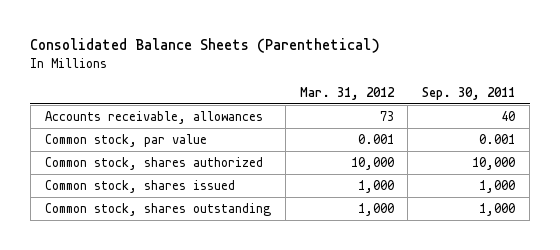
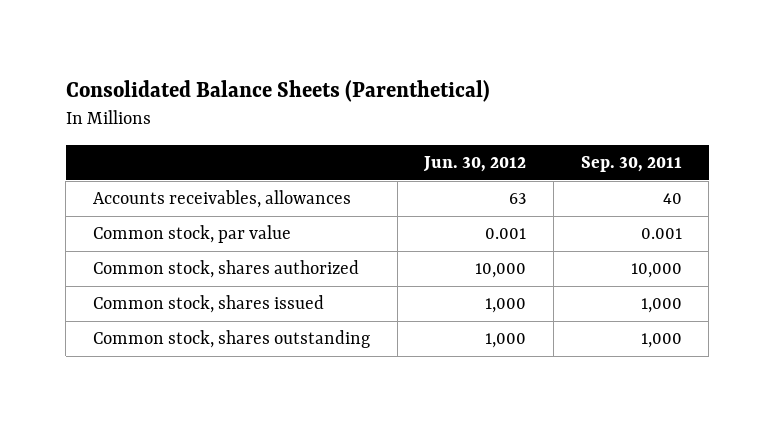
[299,86,395,100] Mar. 31, 2012 -> none
none -> [423,155,527,172] Jun. 30, 2012
[44,110,263,124] Accounts receivable, allowances -> [92,190,351,209] Accounts receivables, allowances

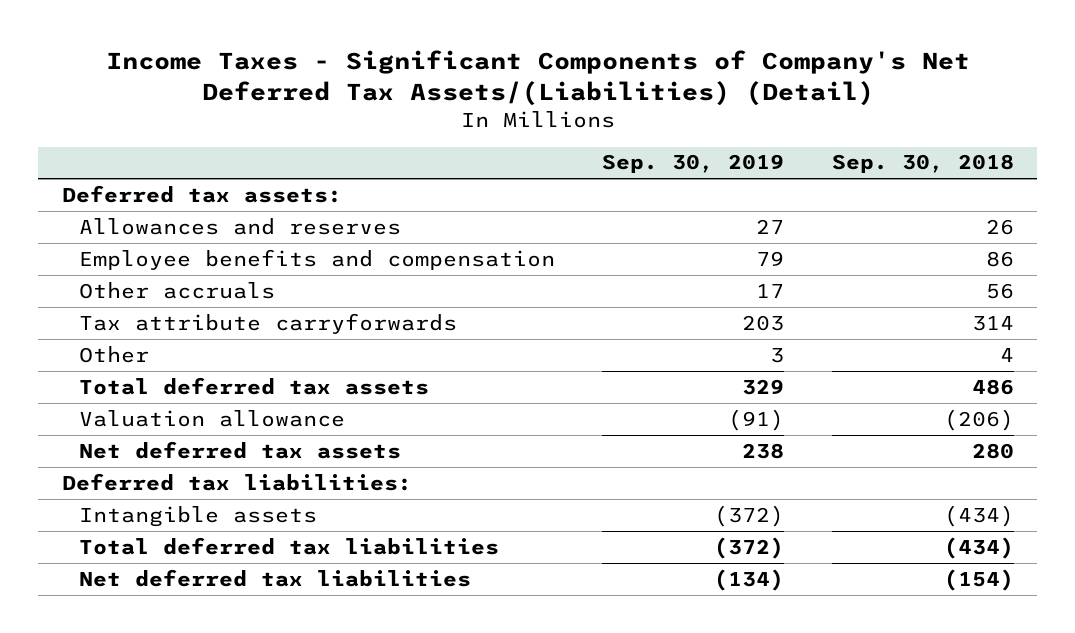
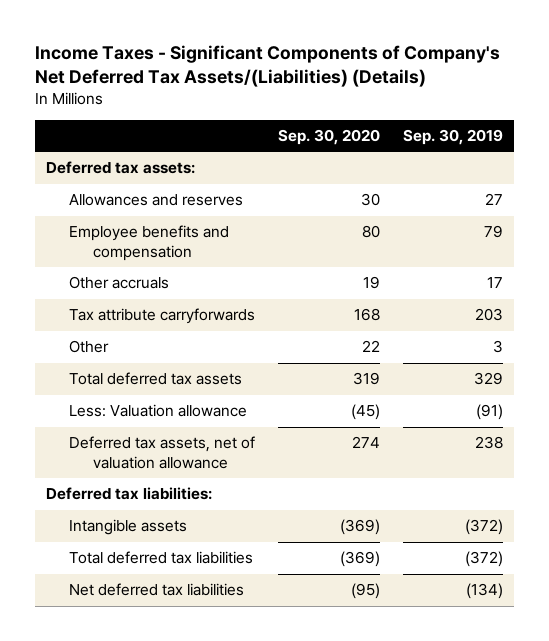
[105,49,970,106] Income Taxes - Significant Components of Company's Net Deferred Tax Assets/(Liabilities) (Detail) -> [34,44,500,88] Income Taxes - Significant Components of Company's Net Deferred Tax Assets/(Liabilities) (Details)
[831,154,1014,174] Sep. 30, 2018 -> none
none -> [278,128,381,145] Sep. 30, 2020
[78,409,345,427] Valuation allowance -> [69,404,248,418] Less: Valuation allowance
[78,440,401,459] Net deferred tax assets -> [69,436,256,469] Deferred tax assets, net of valuation allowance

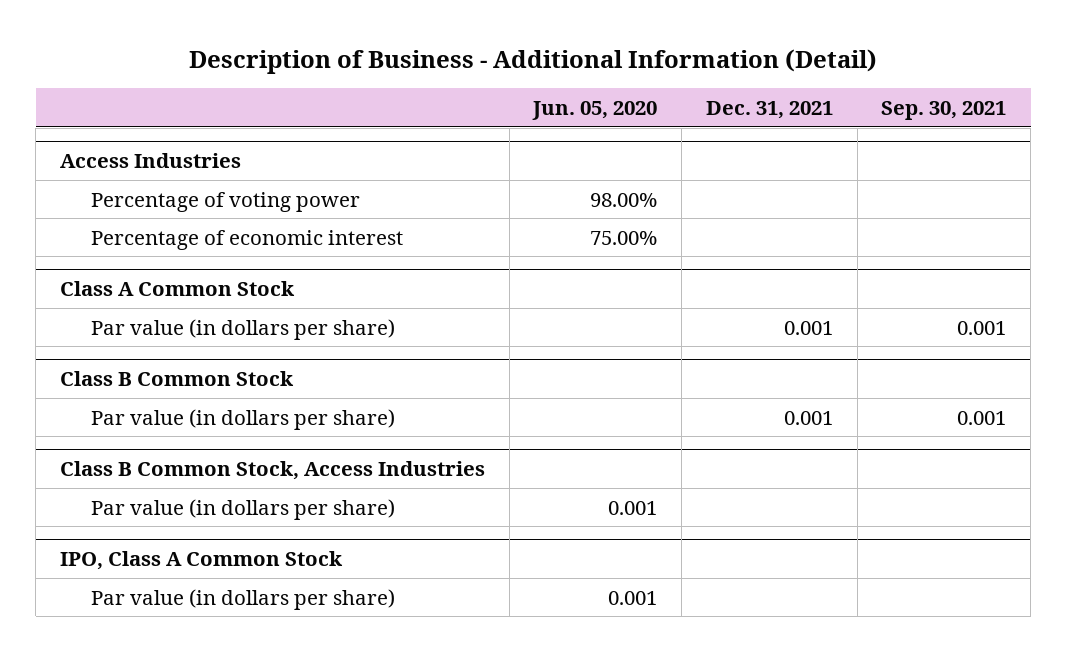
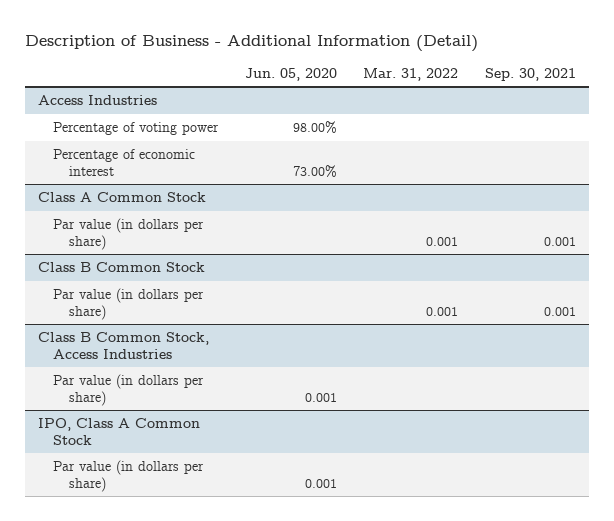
[705,100,833,119] Dec. 31, 2021 -> none
none -> [363,67,459,81] Mar. 31, 2022
[590,230,658,245] 75.00% -> [292,164,337,178] 73.00%

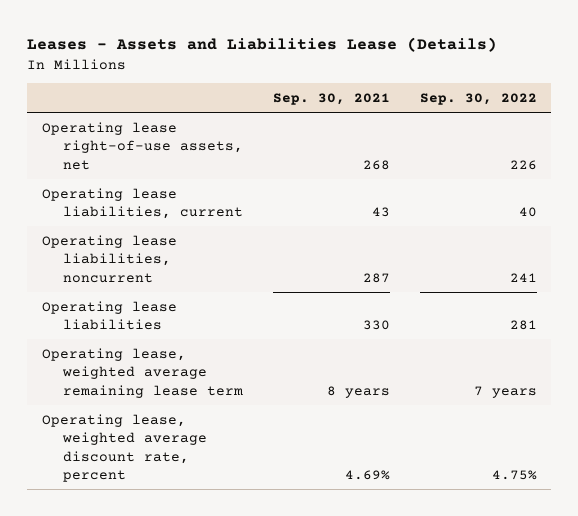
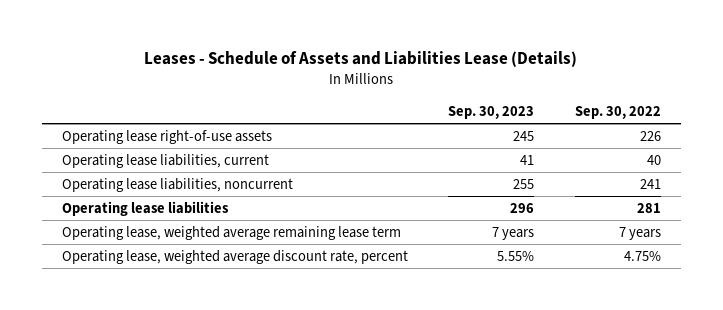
[26,37,497,53] Leases - Assets and Liabilities Lease (Details) -> [144,51,578,68] Leases - Schedule of Assets and Liabilities Lease (Details)
[272,92,390,105] Sep. 30, 2021 -> none
none -> [448,105,535,119] Sep. 30, 2023
[41,121,243,170] Operating lease right-of-use assets, net -> [61,129,272,144] Operating lease right-of-use assets

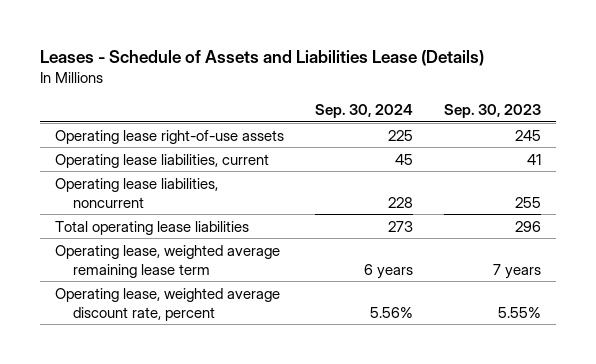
[574,105,661,119] Sep. 30, 2022 -> none
none -> [315,103,414,118] Sep. 30, 2024
[61,200,229,216] Operating lease liabilities -> [55,220,250,235] Total operating lease liabilities

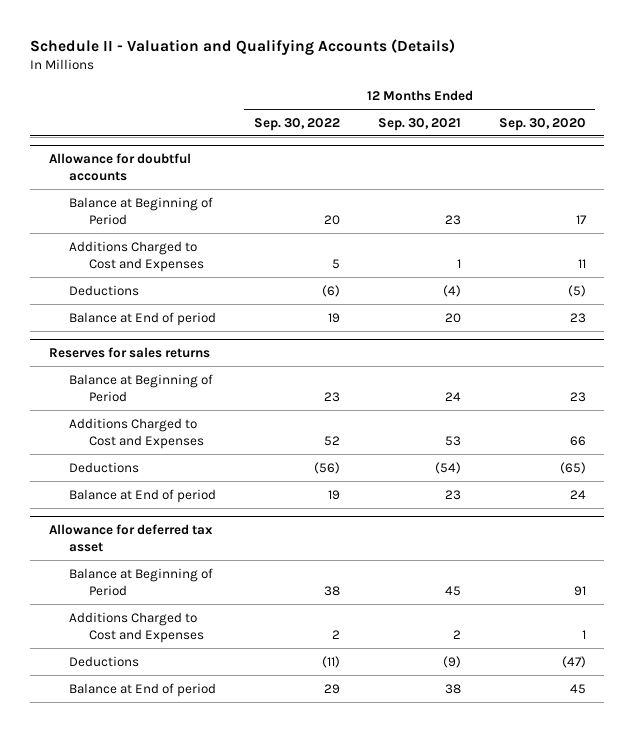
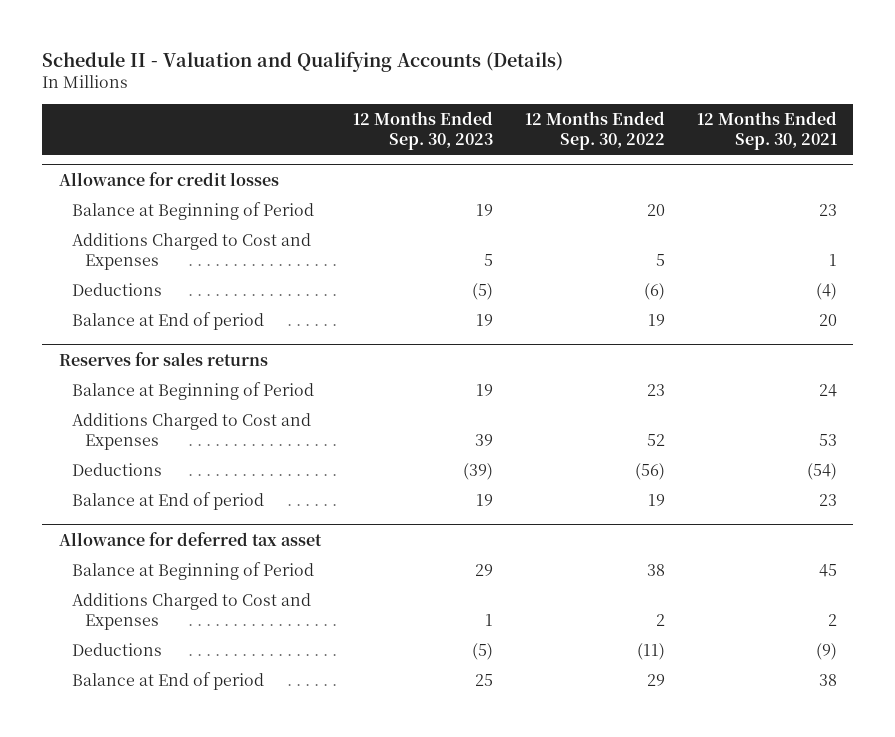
[498,117,586,131] Sep. 30, 2020 -> none
none -> [352,110,493,150] 12 Months Ended Sep. 30, 2023
[48,153,191,182] Allowance for doubtful accounts -> [58,171,279,186] Allowance for credit losses

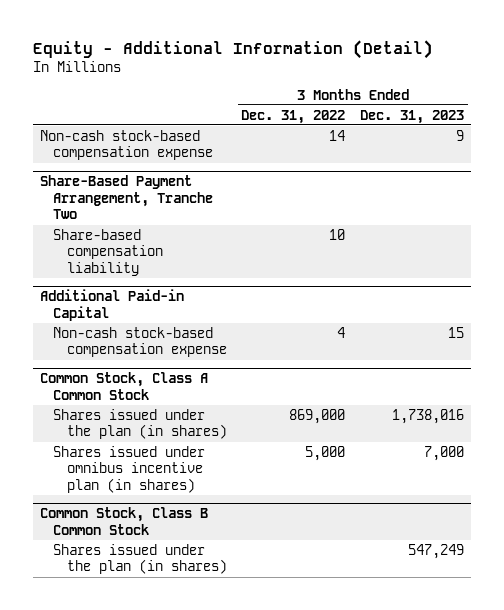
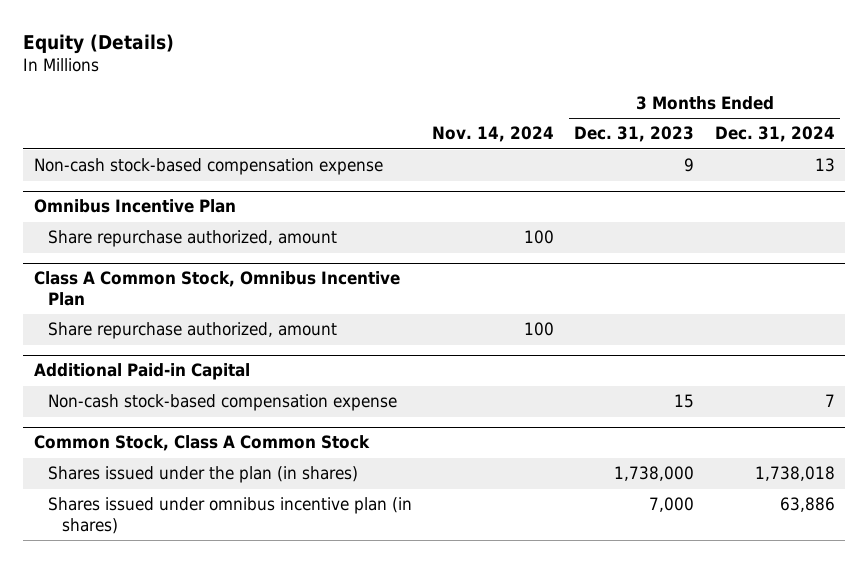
[32,39,433,59] Equity - Additional Information (Detail) -> [23,33,175,54] Equity (Details)
[241,109,346,124] Dec. 31, 2022 -> none
none -> [432,126,555,143] Nov. 14, 2024
none -> [714,126,835,143] Dec. 31, 2024
[40,174,214,220] Share-Based Payment Arrangement, Tranche Two -> none
[53,228,163,276] Share-based compensation liability -> none
none -> [33,199,236,214] Omnibus Incentive Plan
none -> [47,230,337,248] Share repurchase authorized, amount
none -> [33,271,400,306] Class A Common Stock, Omnibus Incentive Plan
none -> [47,322,337,340] Share repurchase authorized, amount
[391,408,464,424] 1,738,016 -> [614,466,695,482] 1,738,000
[40,506,209,535] Common Stock, Class B Common Stock -> none
[53,543,227,575] Shares issued under the plan (in shares) -> none

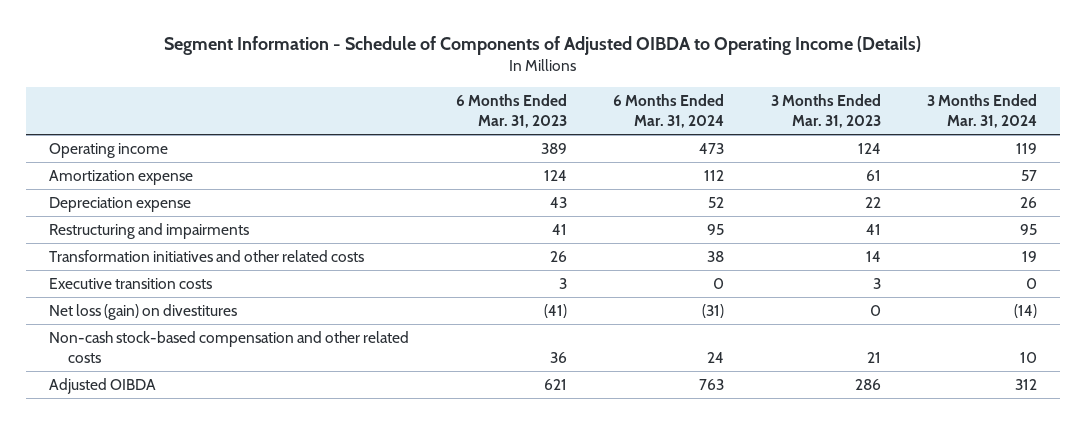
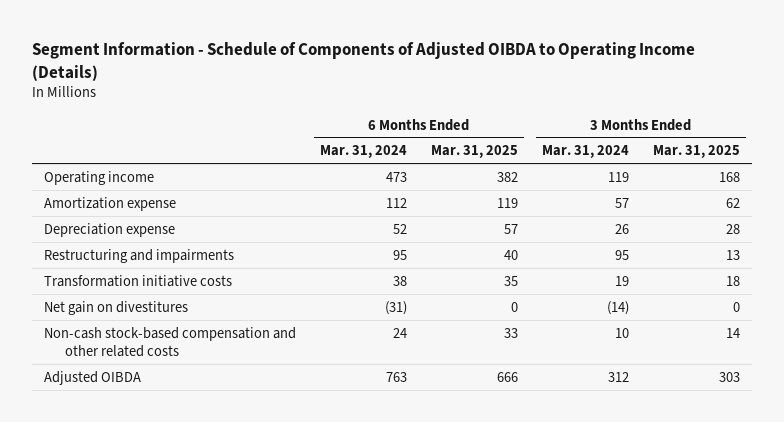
[455,93,567,128] 6 Months Ended Mar. 31, 2023 -> none
[770,93,881,128] 3 Months Ended Mar. 31, 2023 -> none
none -> [431,145,519,159] Mar. 31, 2025
none -> [652,145,740,159] Mar. 31, 2025
[49,278,213,290] Executive transition costs -> none
[49,250,365,263] Transformation initiatives and other related costs -> [44,274,233,287] Transformation initiative costs
[49,304,238,321] Net loss (gain) on divestitures -> [44,300,189,315] Net gain on divestitures

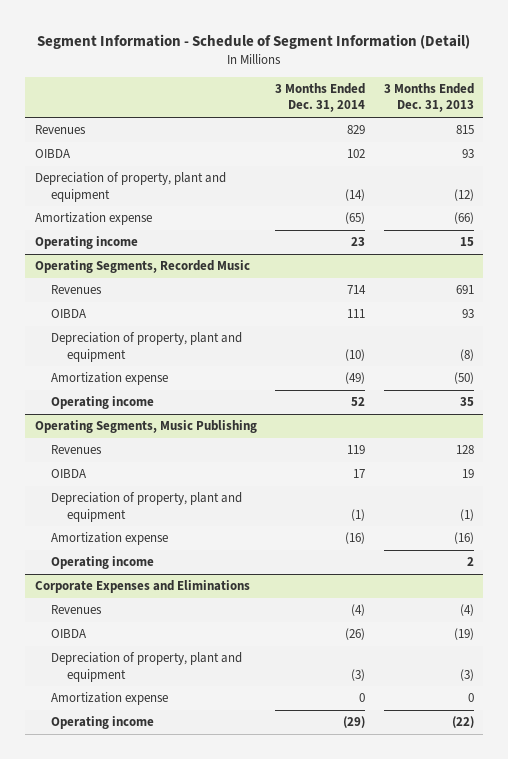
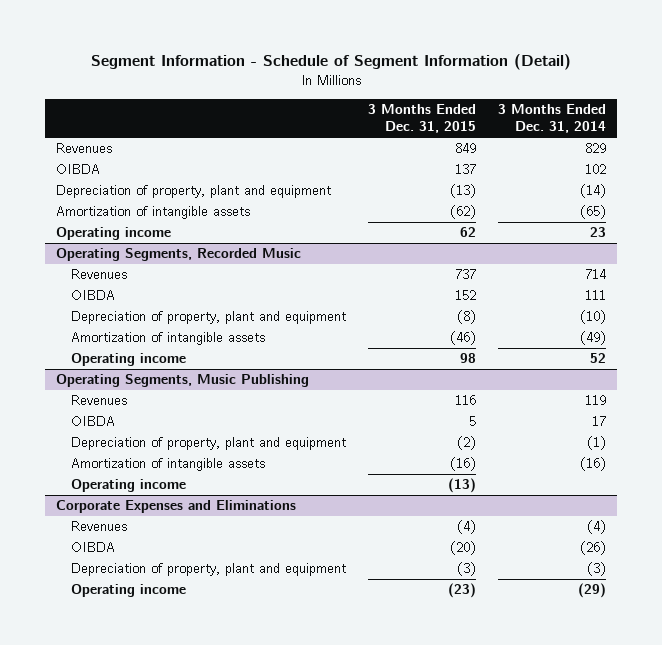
[383,83,474,113] 3 Months Ended Dec. 31, 2013 -> none
none -> [368,104,477,134] 3 Months Ended Dec. 31, 2015
[34,212,152,226] Amortization expense -> [55,206,250,220] Amortization of intangible assets
[50,372,168,386] Amortization expense -> [70,332,265,346] Amortization of intangible assets
[50,532,168,546] Amortization expense -> [70,458,265,472] Amortization of intangible assets
[50,692,168,706] Amortization expense -> none

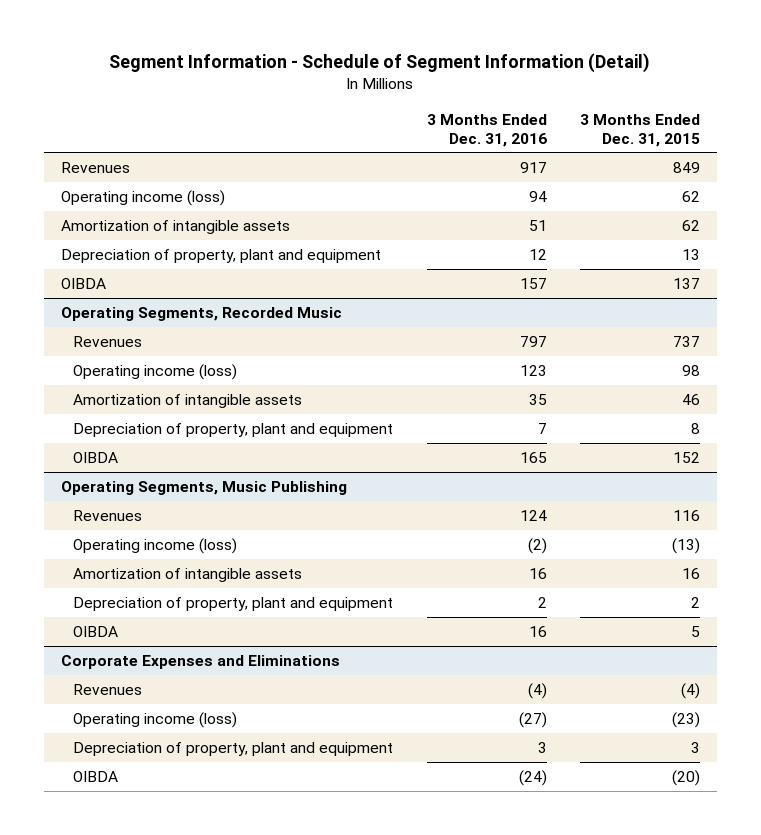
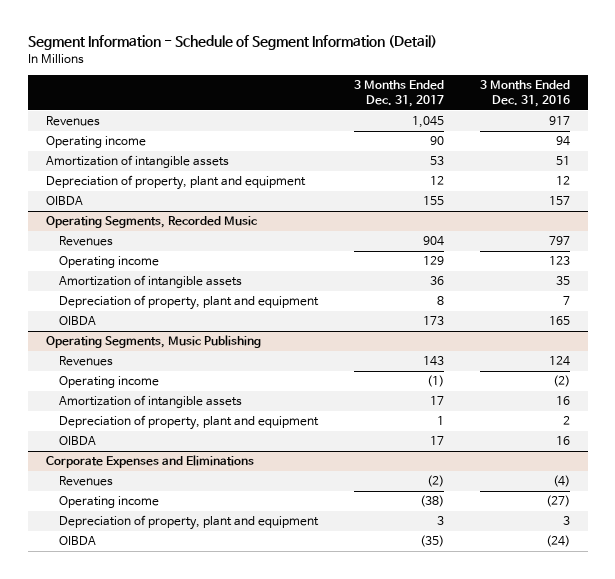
[580,113,701,147] 3 Months Ended Dec. 31, 2015 -> none
none -> [353,80,444,108] 3 Months Ended Dec. 31, 2017
[60,189,225,206] Operating income (loss) -> [45,136,146,149] Operating income
[72,363,237,380] Operating income (loss) -> [58,256,159,269] Operating income
[72,537,237,554] Operating income (loss) -> [58,376,159,389] Operating income
[72,711,237,728] Operating income (loss) -> [58,496,159,509] Operating income

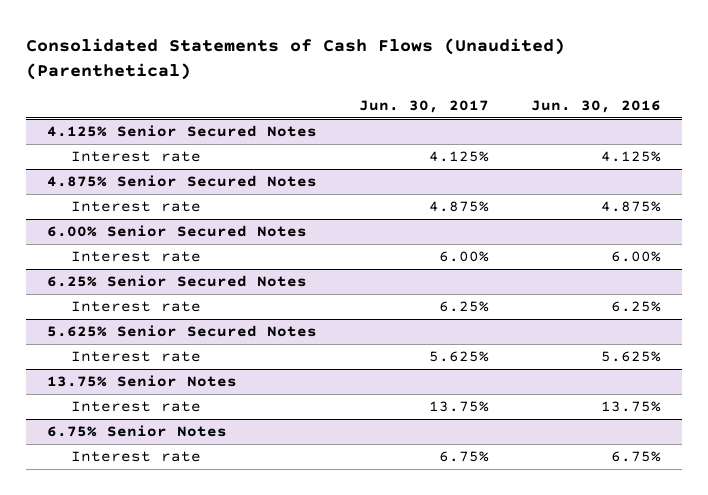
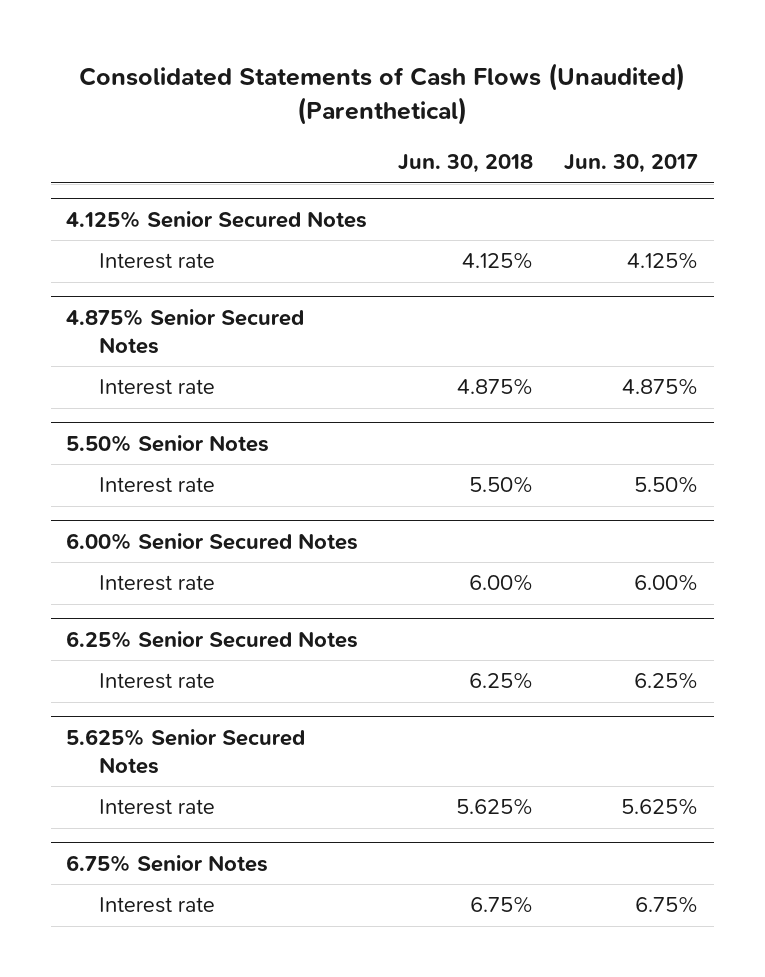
[531,99,662,113] Jun. 30, 2016 -> none
none -> [398,154,534,174] Jun. 30, 2018
none -> [66,434,270,452] 5.50% Senior Notes
none -> [98,477,215,494] Interest rate
[46,375,237,388] 13.75% Senior Notes -> none
[71,401,202,413] Interest rate -> none

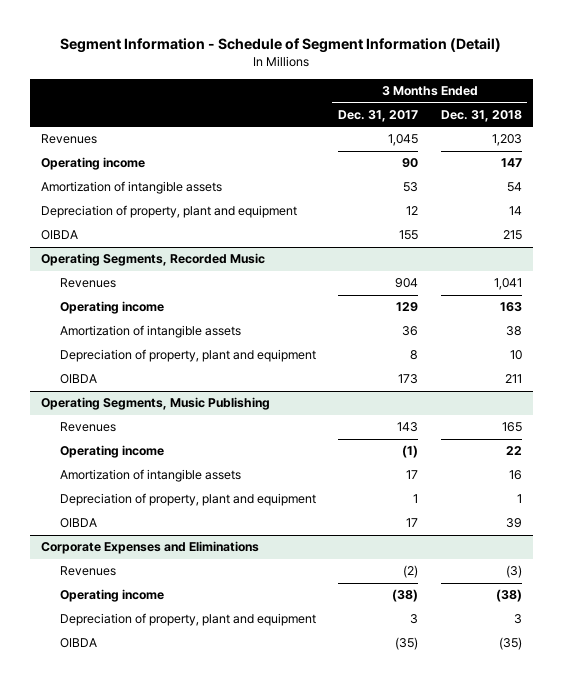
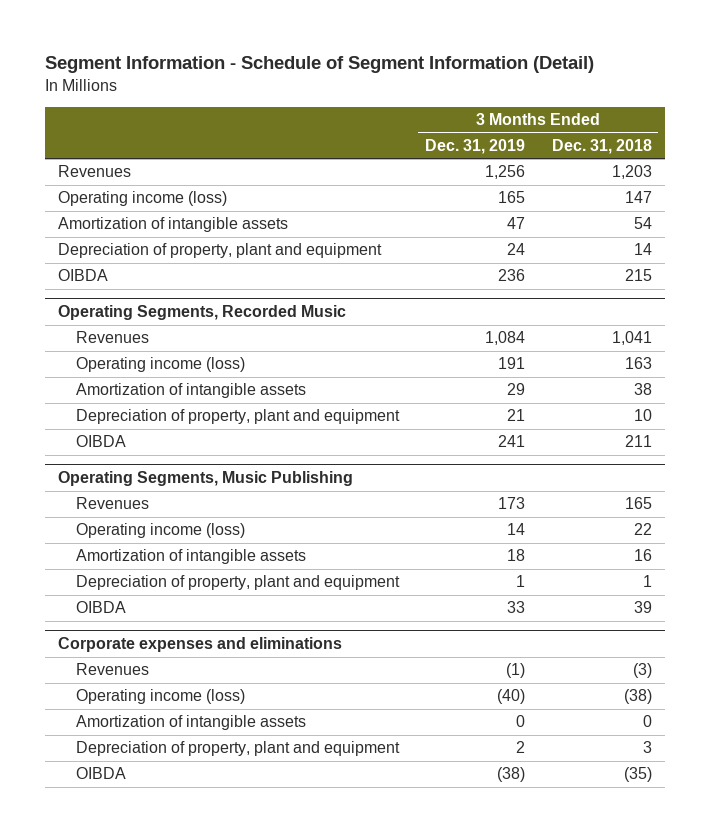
[338,110,419,123] Dec. 31, 2017 -> none
none -> [425,139,526,155] Dec. 31, 2019
[41,157,146,171] Operating income -> [57,191,227,207] Operating income (loss)
[59,301,164,315] Operating income -> [75,357,245,373] Operating income (loss)
[59,445,164,459] Operating income -> [75,523,245,539] Operating income (loss)
[41,541,260,555] Corporate Expenses and Eliminations -> [57,637,342,653] Corporate expenses and eliminations
[59,589,164,603] Operating income -> [75,689,245,705] Operating income (loss)
none -> [75,715,306,731] Amortization of intangible assets

